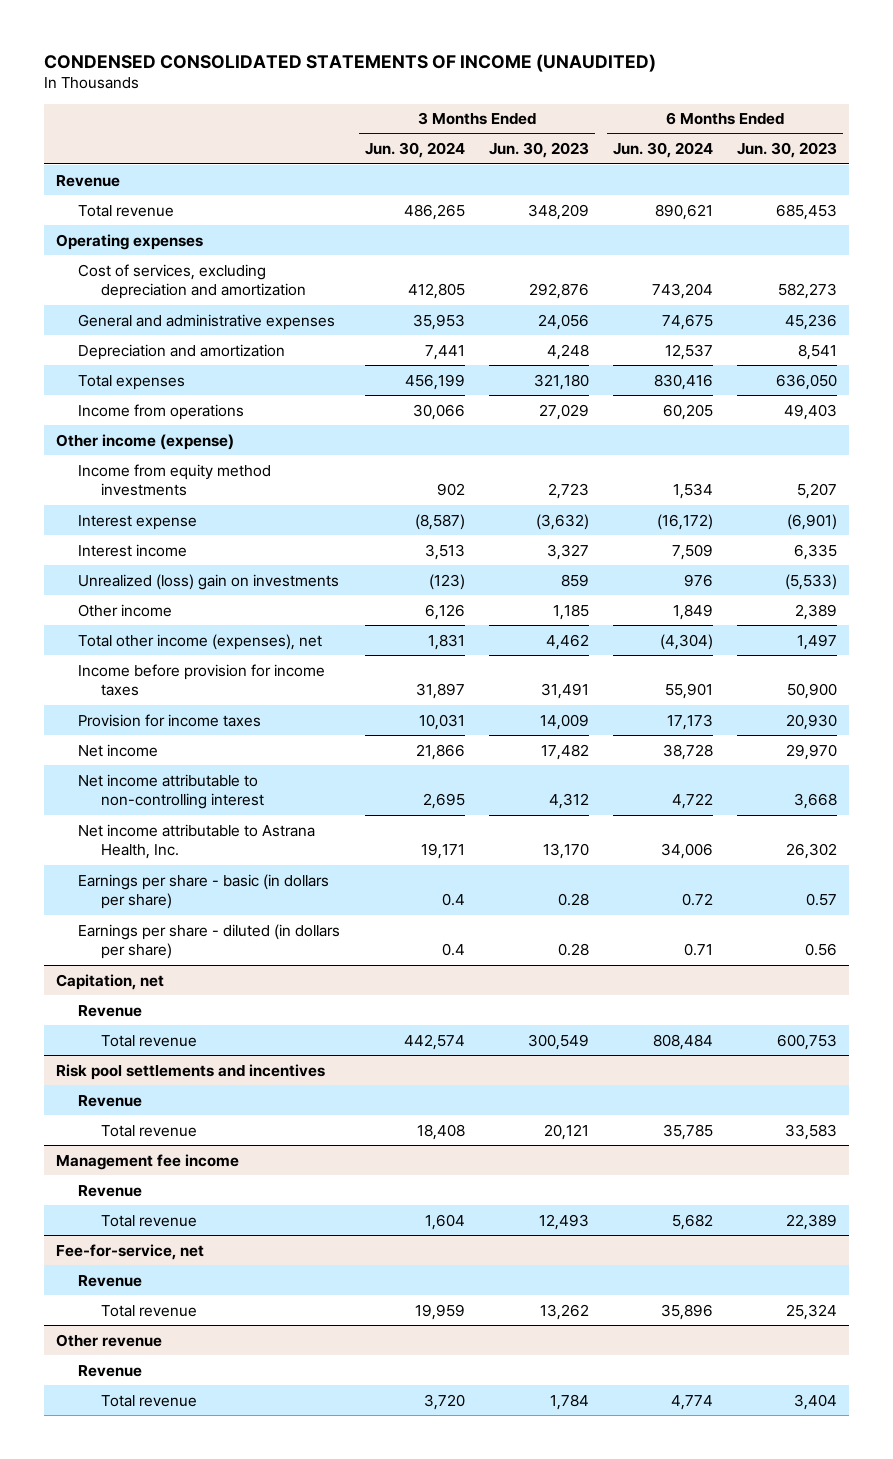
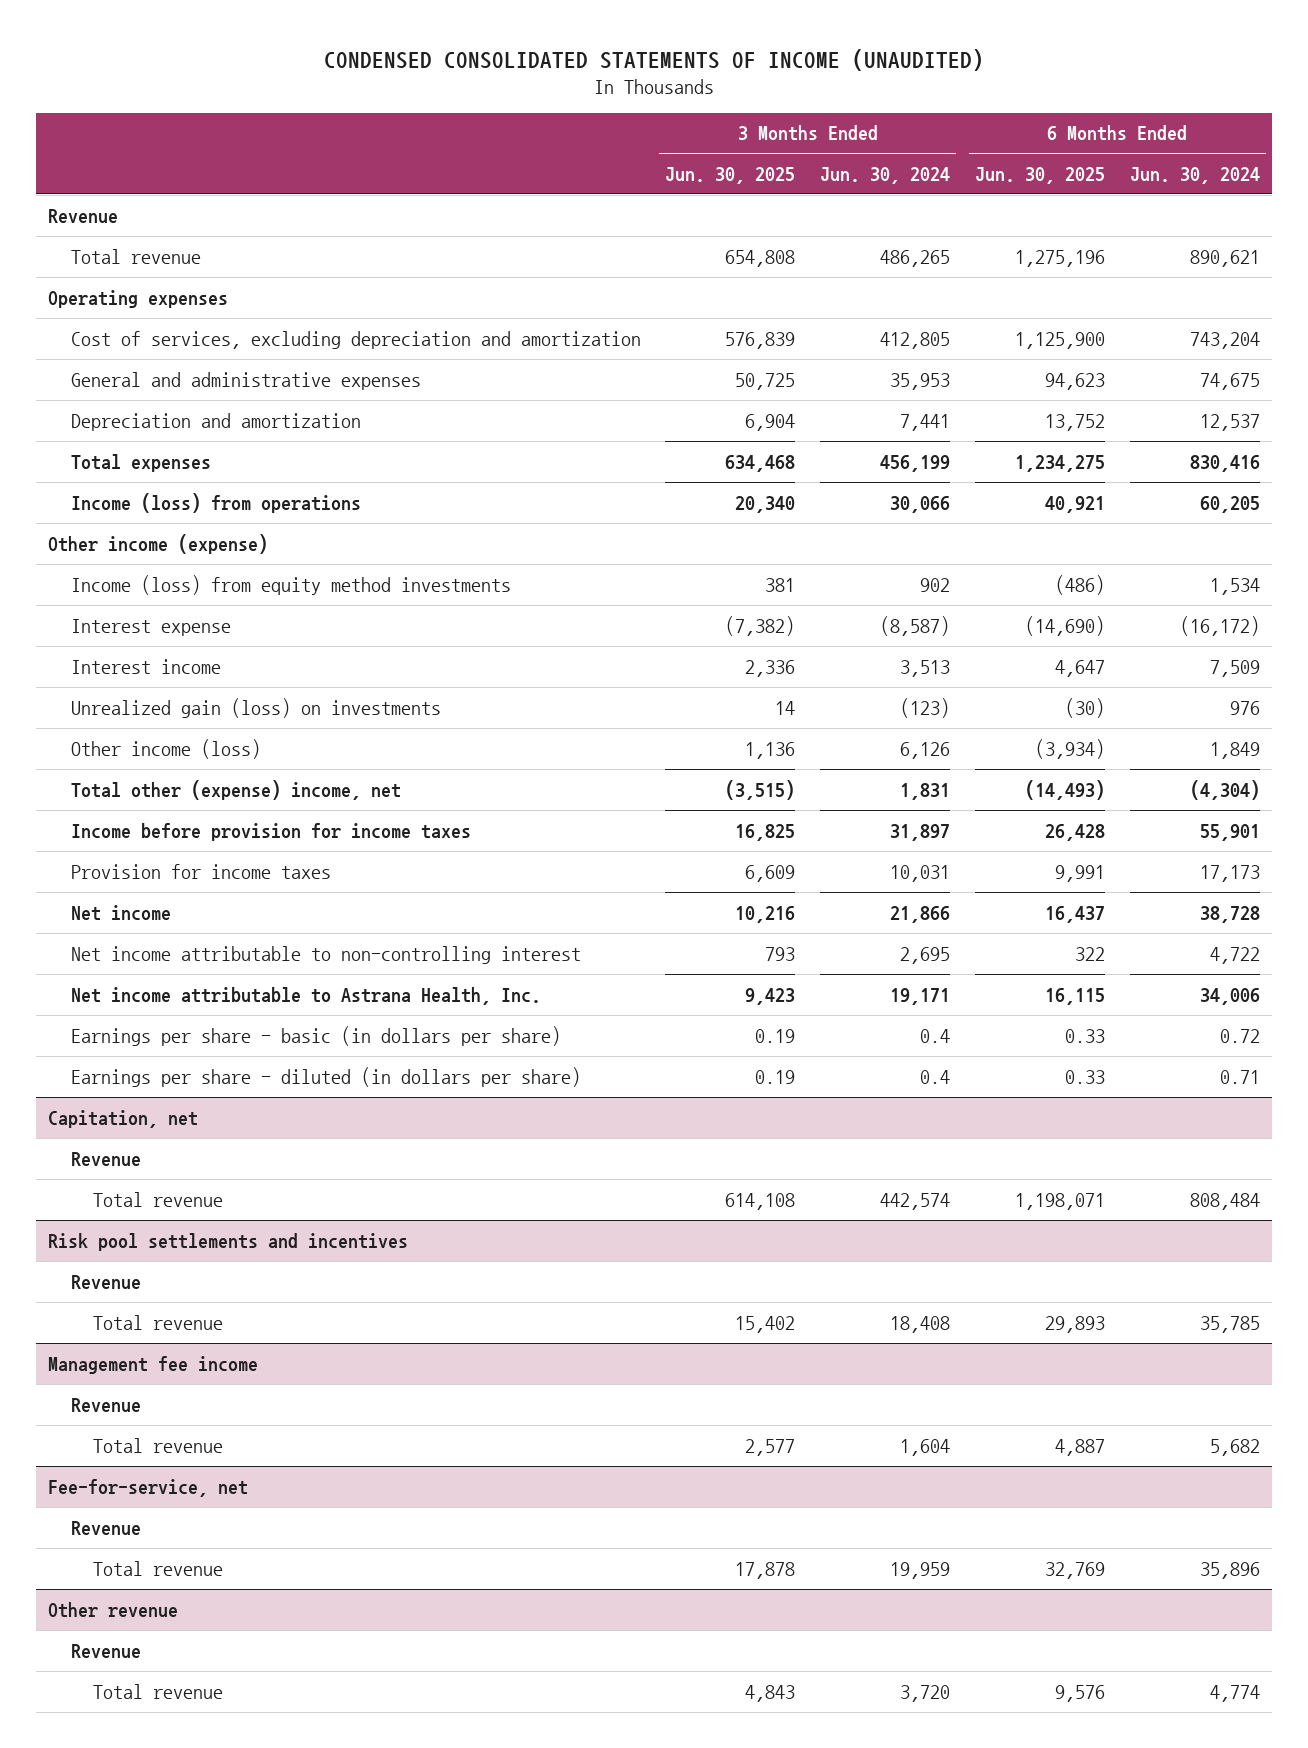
[488,142,589,159] Jun. 30, 2023 -> none
[736,142,837,159] Jun. 30, 2023 -> none
none -> [665,166,796,184] Jun. 30, 2025
none -> [974,166,1105,184] Jun. 30, 2025
[78,403,245,420] Income from operations -> [70,492,361,513] Income (loss) from operations
[78,463,272,497] Income from equity method investments -> [70,574,511,595] Income (loss) from equity method investments
[78,573,340,590] Unrealized (loss) gain on investments -> [70,697,441,718] Unrealized gain (loss) on investments
[78,603,173,617] Other income -> [70,738,261,759] Other income (loss)
[78,633,323,650] Total other income (expenses), net -> [70,779,401,800] Total other (expense) income, net

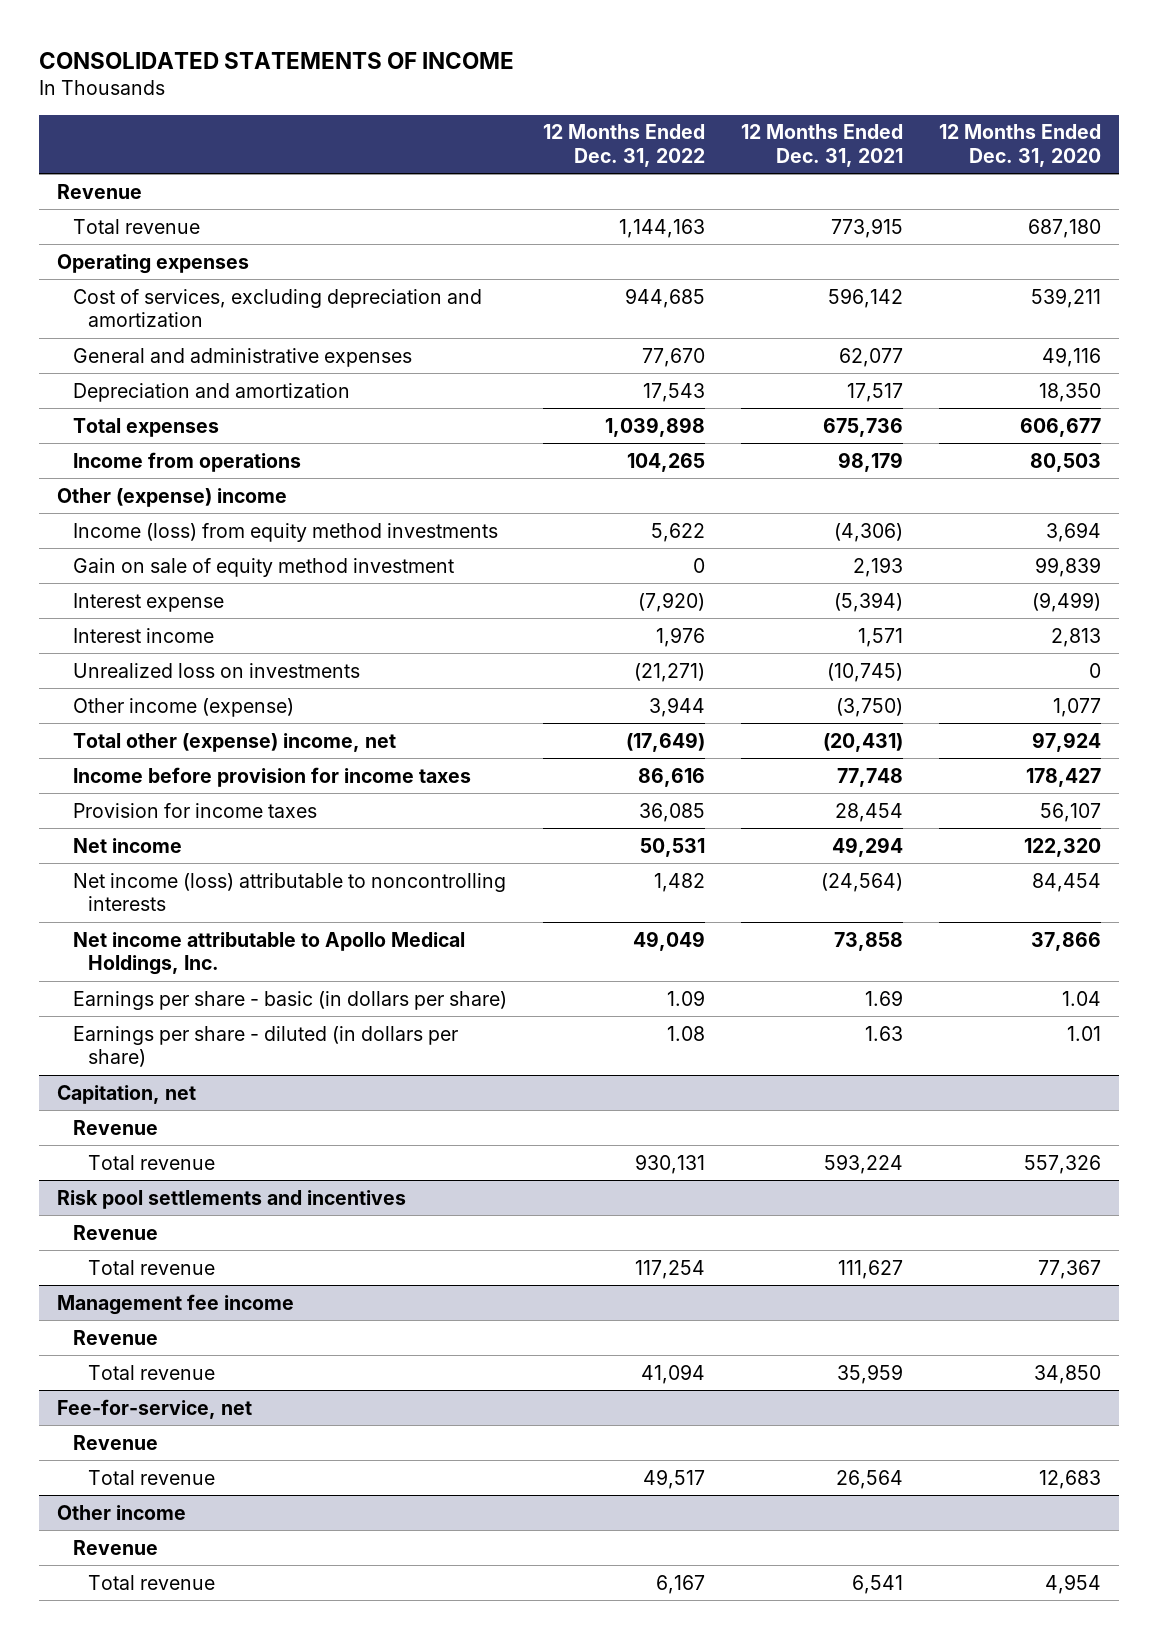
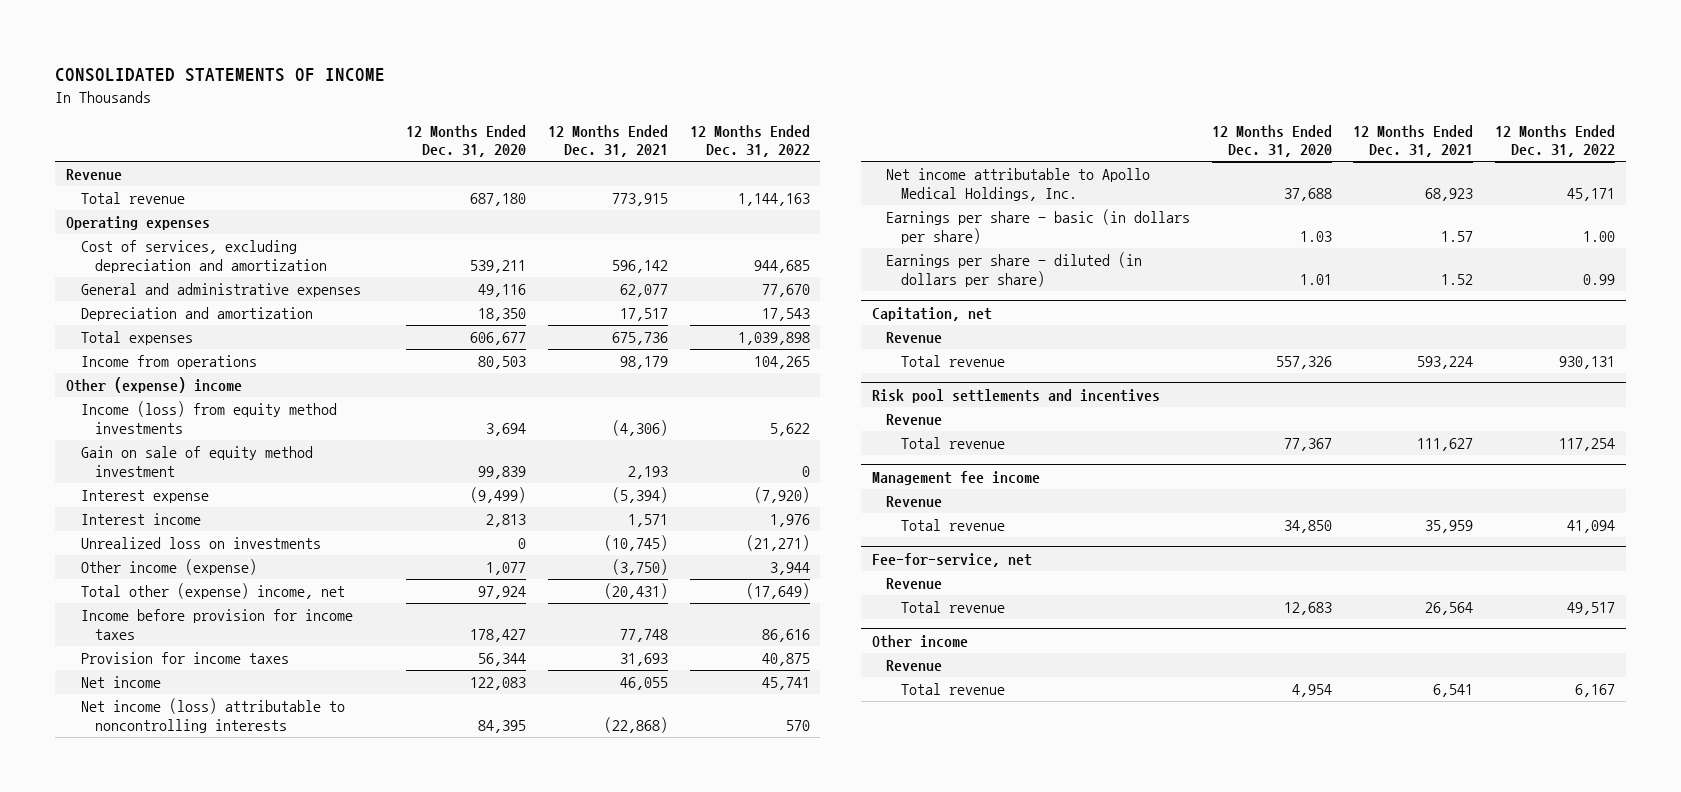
[638,802,705,822] 36,085 -> [761,653,810,667] 40,875
[834,802,903,822] 28,454 -> [620,653,669,667] 31,693
[1040,802,1102,822] 56,107 -> [478,653,527,667] 56,344
[639,837,705,857] 50,531 -> [761,677,810,691] 45,741
[831,836,903,857] 49,294 -> [620,677,669,691] 46,055
[1024,837,1102,857] 122,320 -> [470,677,527,691] 122,083
[653,872,705,892] 1,482 -> [785,719,810,731] 570
[820,872,903,892] (24,564) -> [604,716,669,733] (22,868)
[1032,872,1102,892] 84,454 -> [478,719,527,733] 84,395
[632,930,705,951] 49,049 -> [1567,187,1616,201] 45,171
[833,931,903,951] 73,858 -> [1425,187,1474,201] 68,923
[1031,931,1102,951] 37,866 -> [1283,187,1332,201] 37,688
[666,989,705,1006] 1.09 -> [1583,230,1616,242] 1.00
[864,989,903,1006] 1.69 -> [1441,230,1474,242] 1.57
[1062,990,1102,1006] 1.04 -> [1299,230,1332,242] 1.03
[666,1025,705,1041] 1.08 -> [1583,273,1616,285] 0.99
[864,1025,903,1041] 1.63 -> [1441,273,1474,285] 1.52

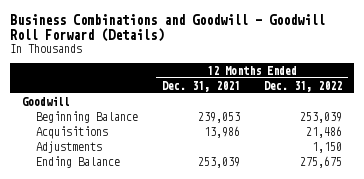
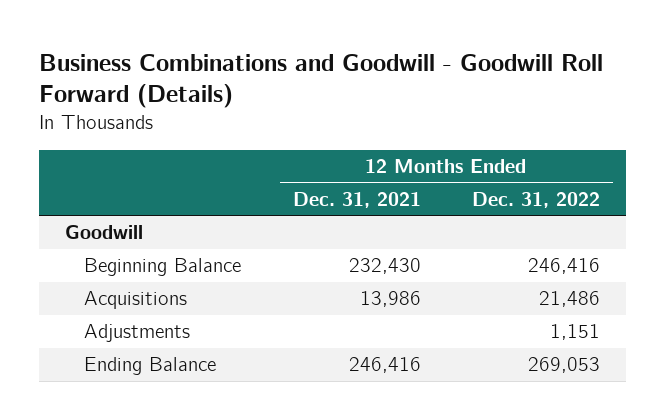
[198,111,241,123] 239,053 -> [348,258,421,275] 232,430
[299,111,342,123] 253,039 -> [528,258,601,275] 246,416
[311,141,342,153] 1,150 -> [550,324,601,341] 1,151
[198,156,241,168] 253,039 -> [348,357,421,374] 246,416
[299,155,342,168] 275,675 -> [528,357,601,374] 269,053

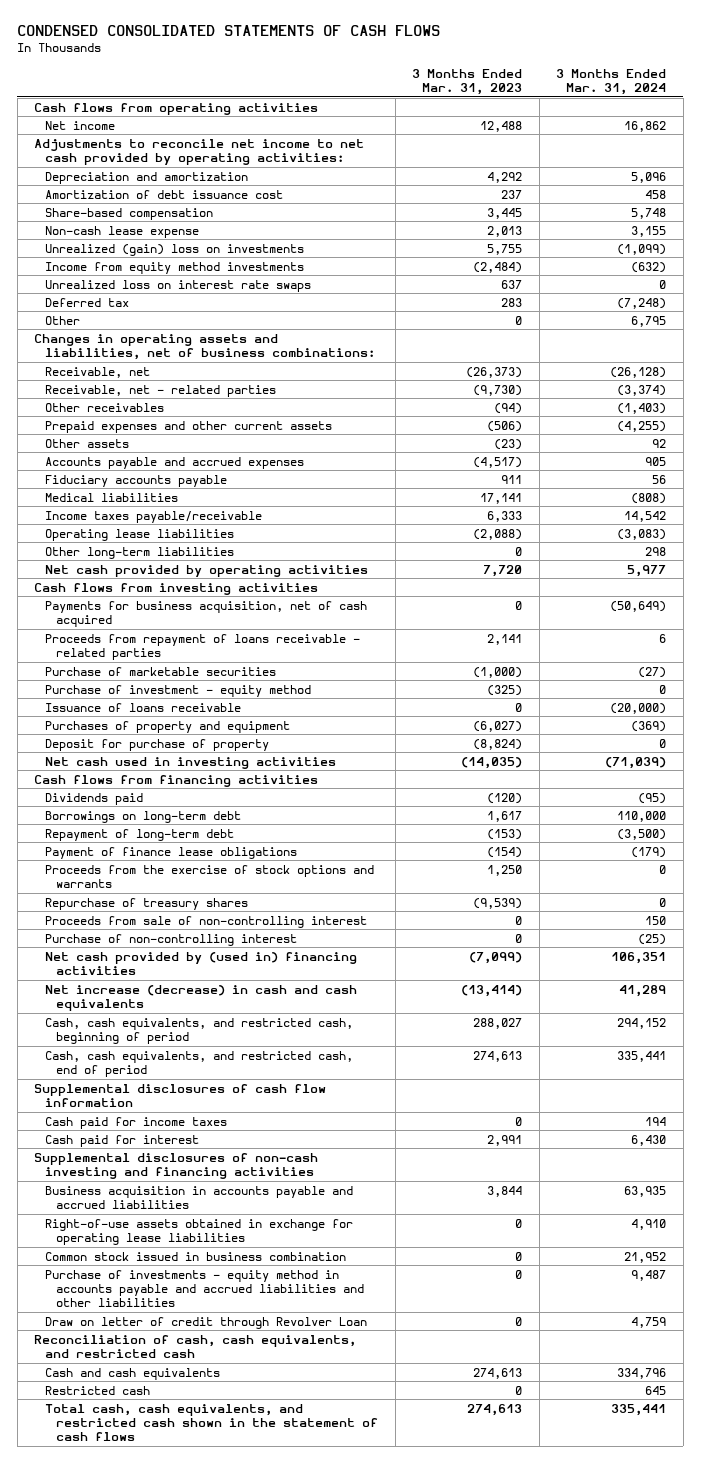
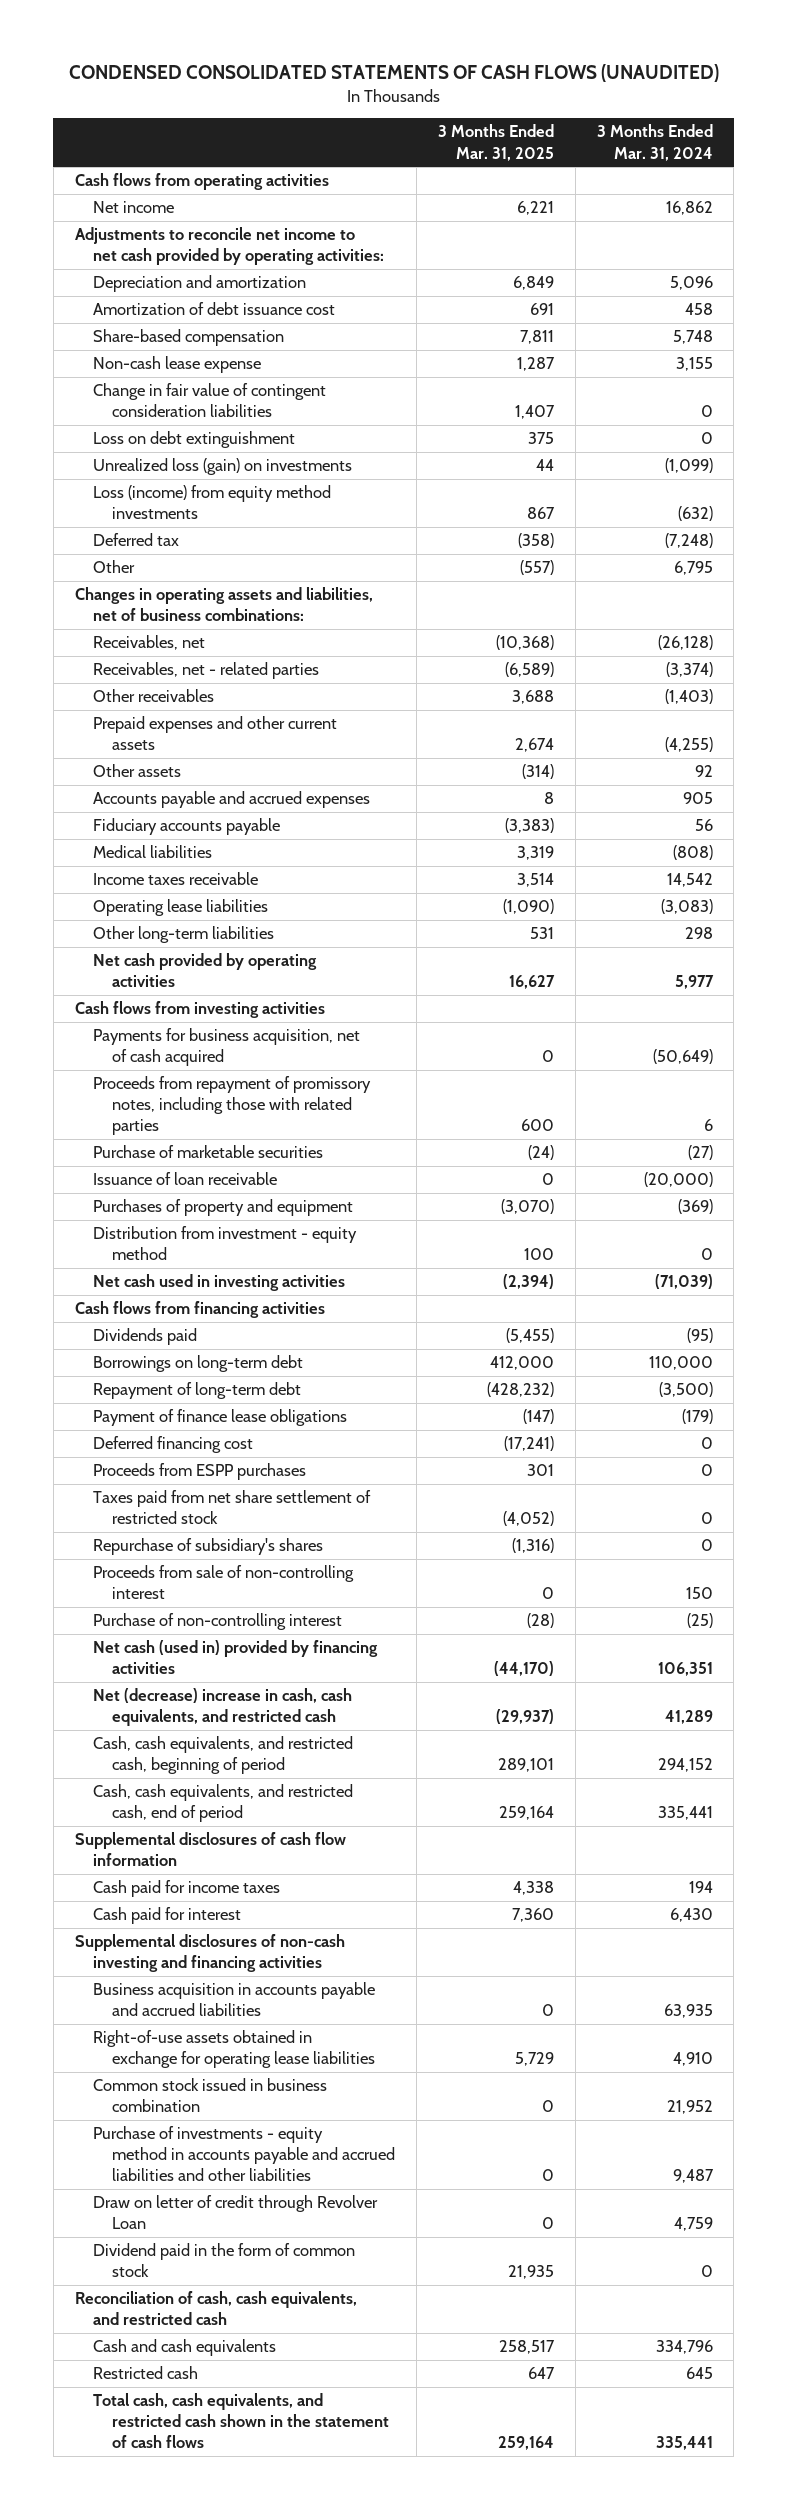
[17,25,441,37] CONDENSED CONSOLIDATED STATEMENTS OF CASH FLOWS -> [68,64,719,83] CONDENSED CONSOLIDATED STATEMENTS OF CASH FLOWS (UNAUDITED)
[412,69,523,96] 3 Months Ended Mar. 31, 2023 -> none
none -> [437,124,554,161] 3 Months Ended Mar. 31, 2025
[45,279,312,292] Unrealized loss on interest rate swaps -> none
none -> [93,383,327,418] Change in fair value of contingent consideration liabilities
none -> [93,431,296,449] Loss on debt extinguishment
[45,243,305,256] Unrealized (gain) loss on investments -> [93,458,353,476] Unrealized loss (gain) on investments
[45,261,305,274] Income from equity method investments -> [93,485,332,520] Loss (income) from equity method investments
[45,366,151,378] Receivable, net -> [93,635,206,651] Receivables, net
[45,384,277,397] Receivable, net - related parties -> [93,662,320,680] Receivables, net - related parties
[45,510,263,523] Income taxes payable/receivable -> [93,872,259,886] Income taxes receivable
[45,633,361,660] Proceeds from repayment of loans receivable - related parties -> none
none -> [93,1076,372,1136] Proceeds from repayment of promissory notes, including those with related parties
[45,684,312,697] Purchase of investment - equity method -> none
[45,702,242,712] Issuance of loans receivable -> [93,1172,278,1186] Issuance of loan receivable
[45,738,270,751] Deposit for purchase of property -> none
none -> [93,1226,358,1261] Distribution from investment - equity method
[45,864,375,888] Proceeds from the exercise of stock options and warrants -> none
none -> [93,1436,254,1454] Deferred financing cost
none -> [93,1463,307,1481] Proceeds from ESPP purchases
none -> [93,1490,372,1525] Taxes paid from net share settlement of restricted stock
[45,897,249,910] Repurchase of treasury shares -> [93,1538,324,1556] Repurchase of subsidiary's shares
[45,951,358,975] Net cash provided by (used in) financing activities -> [93,1640,379,1675] Net cash (used in) provided by financing activities
[45,984,358,1011] Net increase (decrease) in cash and cash equivalents -> [93,1688,353,1727] Net (decrease) increase in cash, cash equivalents, and restricted cash
none -> [93,2243,356,2278] Dividend paid in the form of common stock

